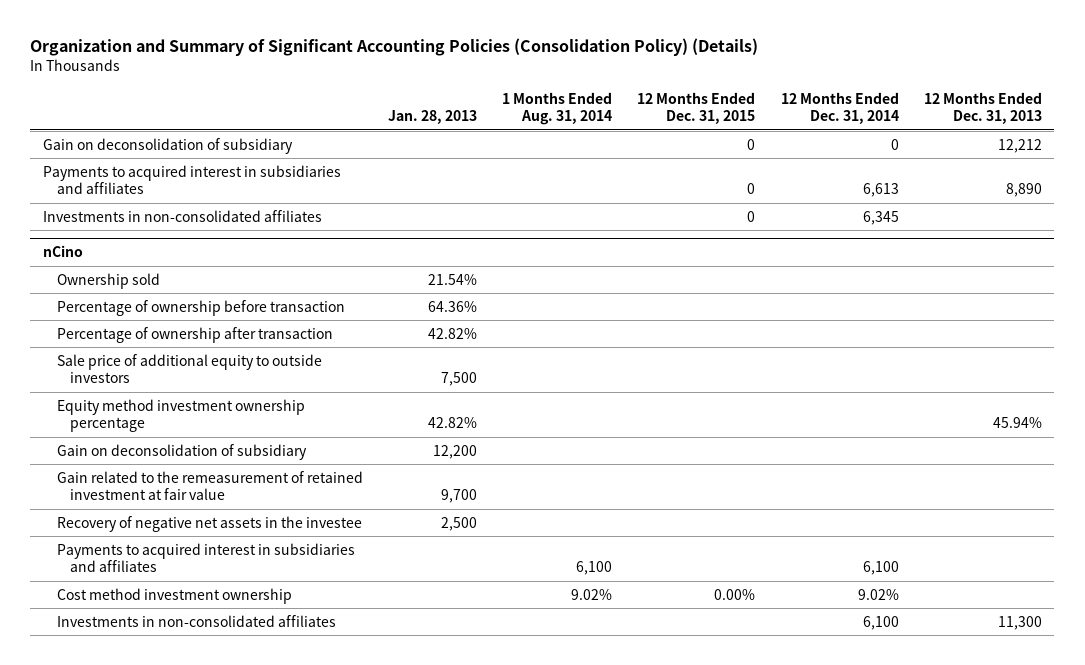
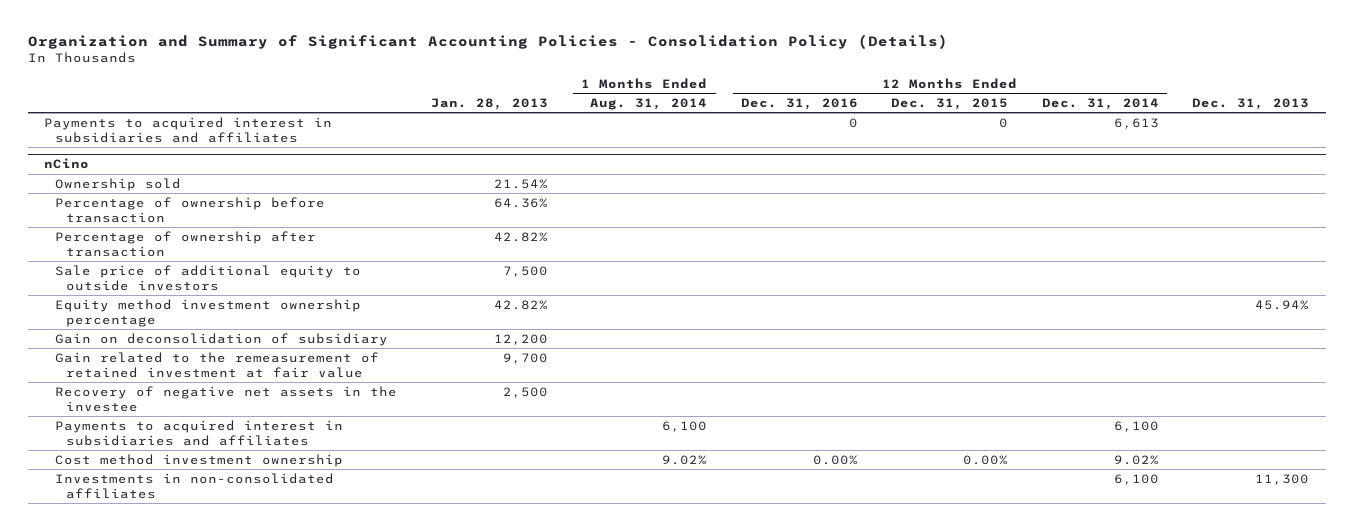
[30,38,759,57] Organization and Summary of Significant Accounting Policies (Consolidation Policy) (Details) -> [27,34,948,50] Organization and Summary of Significant Accounting Policies - Consolidation Policy (Details)
[923,92,1042,125] 12 Months Ended Dec. 31, 2013 -> none
none -> [740,97,858,110] Dec. 31, 2016
none -> [1192,97,1310,110] Dec. 31, 2013
[43,137,294,154] Gain on deconsolidation of subsidiary -> none
[43,209,323,222] Investments in non-consolidated affiliates -> none

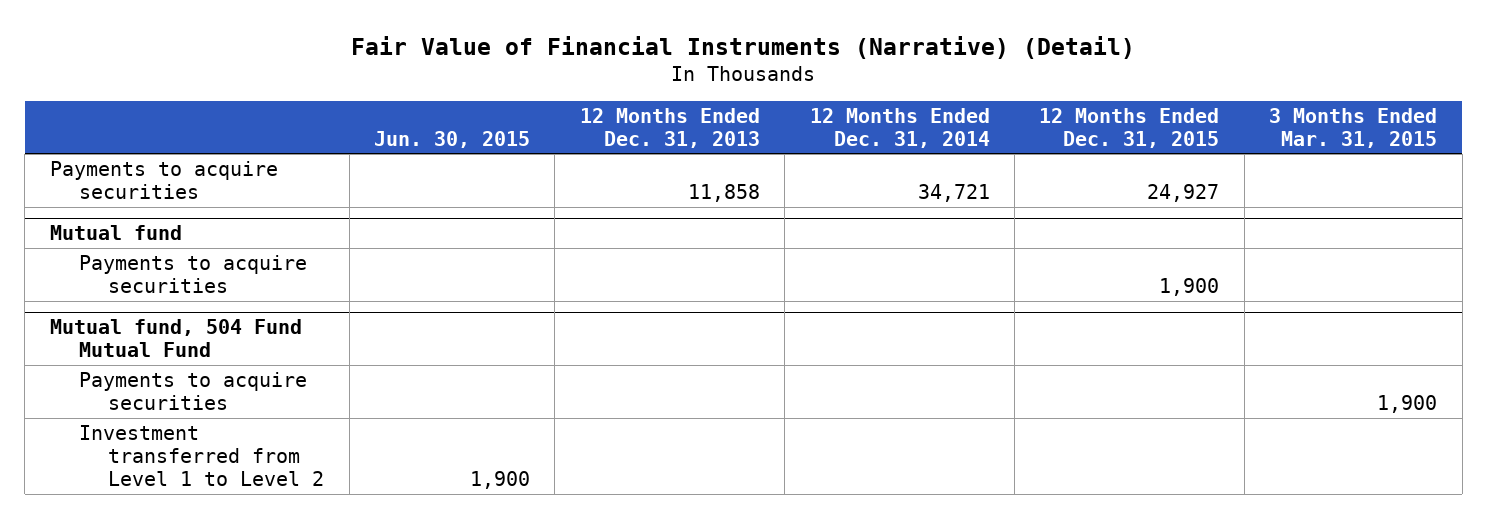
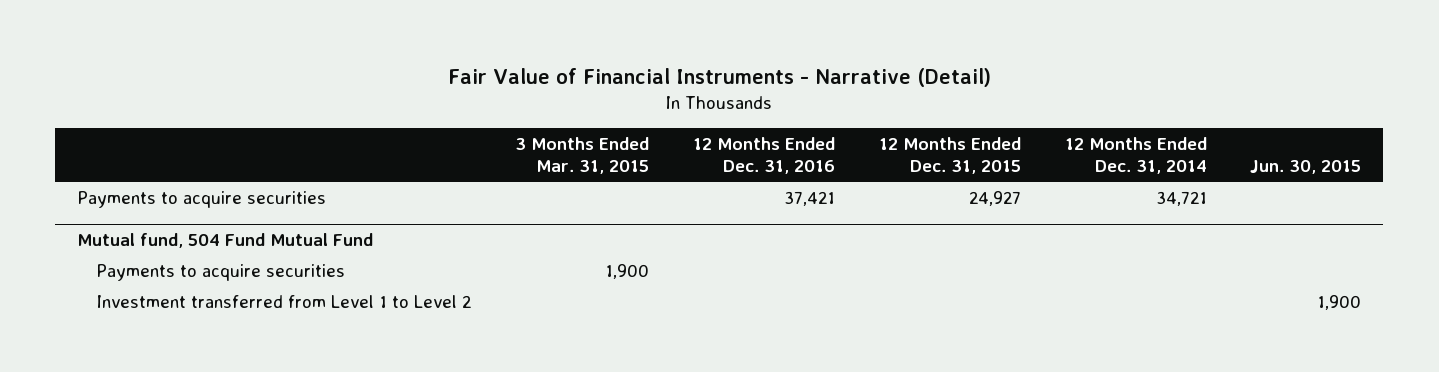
[351,36,1136,60] Fair Value of Financial Instruments (Narrative) (Detail) -> [448,68,992,88] Fair Value of Financial Instruments - Narrative (Detail)
[579,107,760,148] 12 Months Ended Dec. 31, 2013 -> none
none -> [692,136,835,175] 12 Months Ended Dec. 31, 2016
[49,225,182,241] Mutual fund -> none
[78,255,307,293] Payments to acquire securities -> none

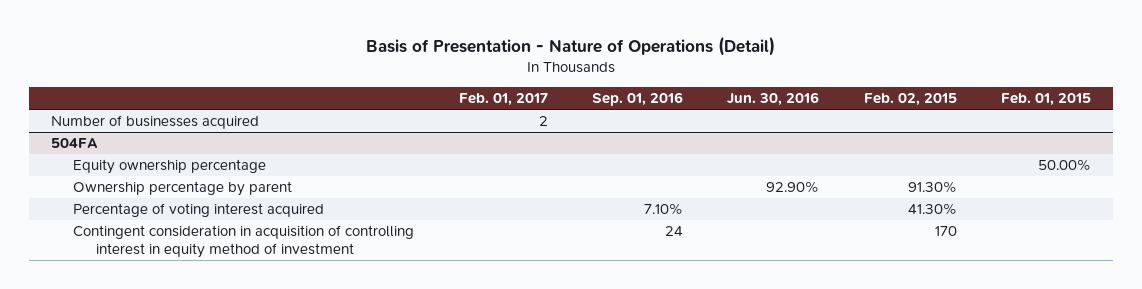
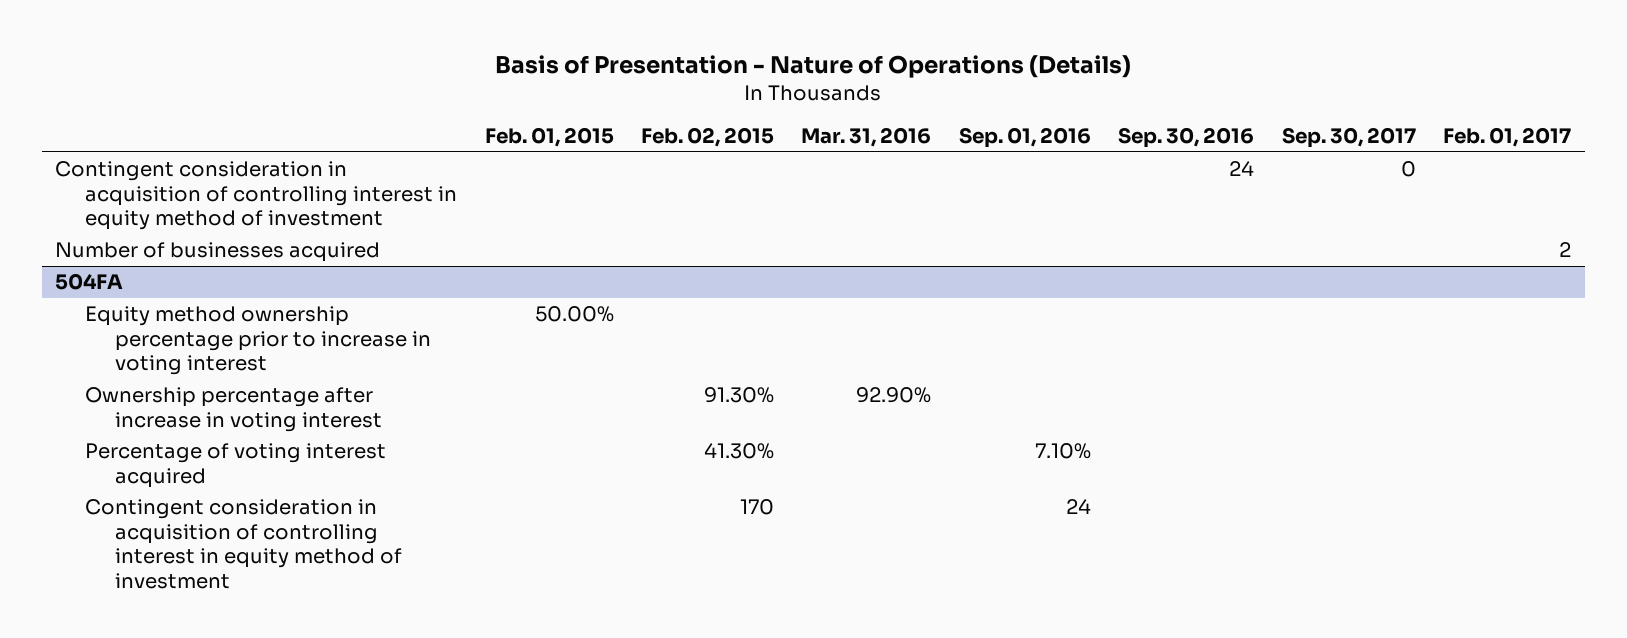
[366,36,776,57] Basis of Presentation - Nature of Operations (Detail) -> [495,54,1132,78] Basis of Presentation - Nature of Operations (Details)
[727,92,820,107] Jun. 30, 2016 -> none
none -> [801,127,932,148] Mar. 31, 2016
none -> [1118,127,1255,149] Sep. 30, 2016
none -> [1281,127,1416,149] Sep. 30, 2017
none -> [55,161,458,231] Contingent consideration in acquisition of controlling interest in equity method of investment
[73,159,267,175] Equity ownership percentage -> [85,306,431,376] Equity method ownership percentage prior to increase in voting interest
[73,181,293,197] Ownership percentage by parent -> [85,387,382,432] Ownership percentage after increase in voting interest

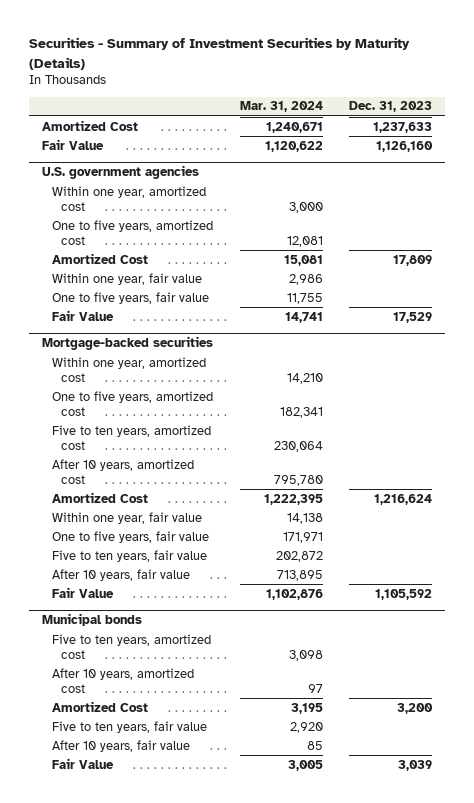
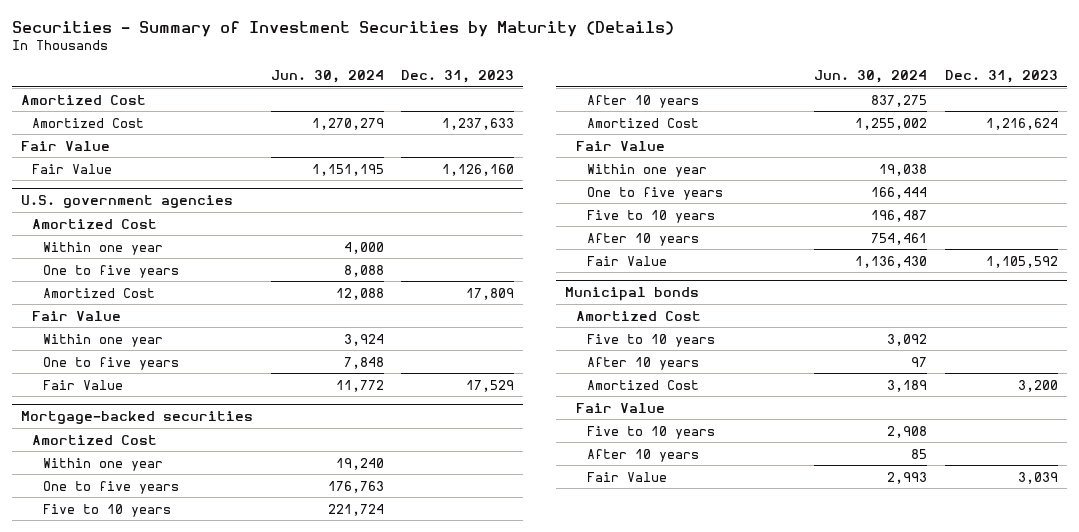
[239,101,323,113] Mar. 31, 2024 -> none
none -> [270,70,384,84] Jun. 30, 2024
none -> [21,94,147,105] Amortized Cost
none -> [21,140,111,151] Fair Value
none -> [32,218,158,229] Amortized Cost
[51,185,206,211] Within one year, amortized cost -> [43,241,164,255] Within one year
[51,219,213,245] One to five years, amortized cost -> [43,264,180,278] One to five years
none -> [32,310,122,321] Fair Value
[51,272,202,285] Within one year, fair value -> [43,333,164,347] Within one year
[51,291,209,304] One to five years, fair value -> [43,356,180,370] One to five years
none -> [32,434,158,445] Amortized Cost
[51,356,206,382] Within one year, amortized cost -> [43,457,164,471] Within one year
[51,390,213,416] One to five years, amortized cost -> [43,480,180,494] One to five years
[51,424,211,450] Five to ten years, amortized cost -> [43,503,172,517] Five to 10 years
[51,458,194,484] After 10 years, amortized cost -> [587,94,700,108] After 10 years
none -> [575,140,665,151] Fair Value
[51,511,202,524] Within one year, fair value -> [587,163,708,177] Within one year
[51,530,209,543] One to five years, fair value -> [587,186,724,200] One to five years
[51,549,207,562] Five to ten years, fair value -> [587,209,716,223] Five to 10 years
[51,568,190,581] After 10 years, fair value -> [587,232,700,246] After 10 years
none -> [575,310,701,321] Amortized Cost
[51,633,211,659] Five to ten years, amortized cost -> [587,333,716,347] Five to 10 years
[51,667,194,693] After 10 years, amortized cost -> [587,356,700,370] After 10 years
none -> [575,402,665,413] Fair Value
[51,720,207,733] Five to ten years, fair value -> [587,425,716,439] Five to 10 years
[51,739,190,752] After 10 years, fair value -> [587,448,700,462] After 10 years

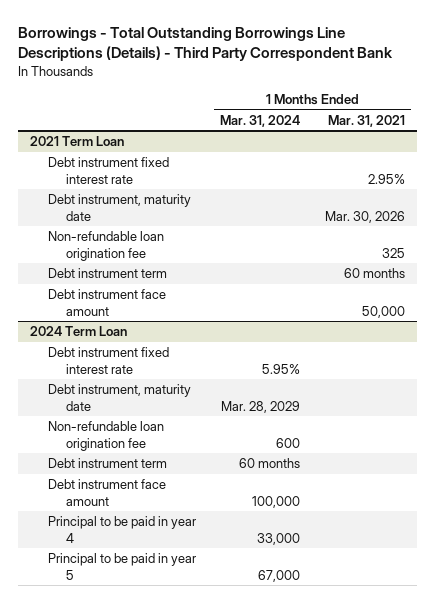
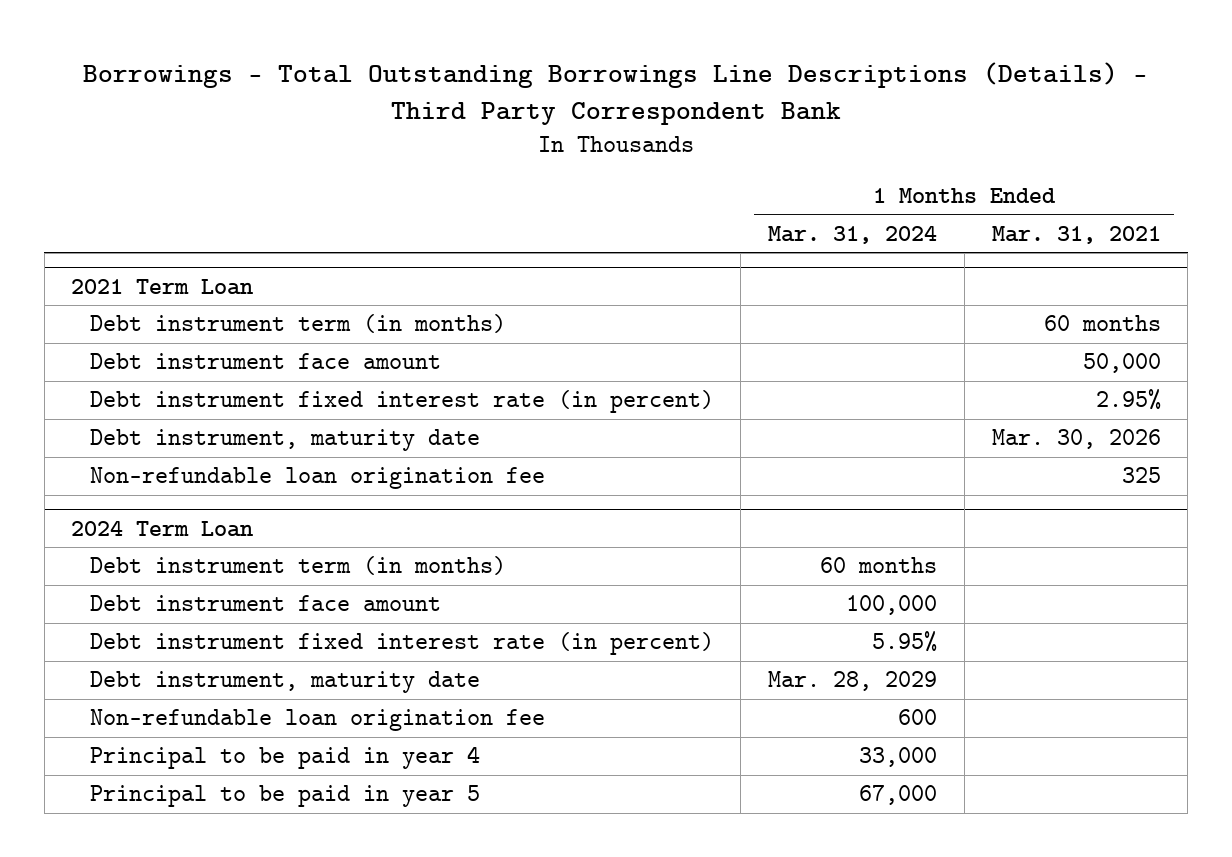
none -> [89,314,506,334] Debt instrument term (in months)
[48,289,167,316] Debt instrument face amount -> [89,353,441,370] Debt instrument face amount
[48,157,170,184] Debt instrument fixed interest rate -> [89,390,714,414] Debt instrument fixed interest rate (in percent)
[48,268,168,279] Debt instrument term -> none
none -> [89,556,506,576] Debt instrument term (in months)
[48,479,167,506] Debt instrument face amount -> [89,595,441,612] Debt instrument face amount
[48,347,170,374] Debt instrument fixed interest rate -> [89,632,714,656] Debt instrument fixed interest rate (in percent)
[48,458,168,469] Debt instrument term -> none

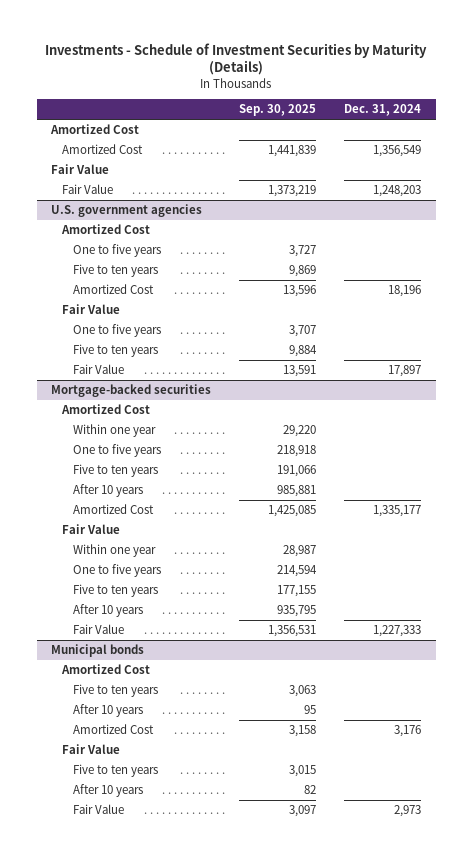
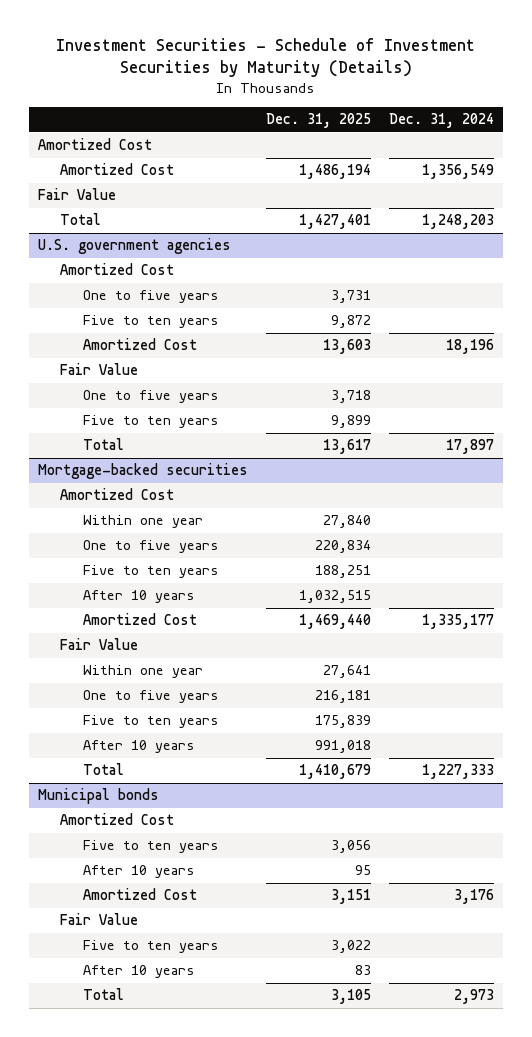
[45,42,428,76] Investments - Schedule of Investment Securities by Maturity (Details) -> [55,38,475,78] Investment Securities - Schedule of Investment Securities by Maturity (Details)
[239,104,317,117] Sep. 30, 2025 -> none
none -> [265,113,371,129] Dec. 31, 2025
[61,184,113,195] Fair Value -> [60,213,102,226] Total
[72,364,124,375] Fair Value -> [82,438,124,451] Total
[72,624,124,635] Fair Value -> [82,763,124,776] Total
[72,804,124,815] Fair Value -> [82,988,124,1001] Total

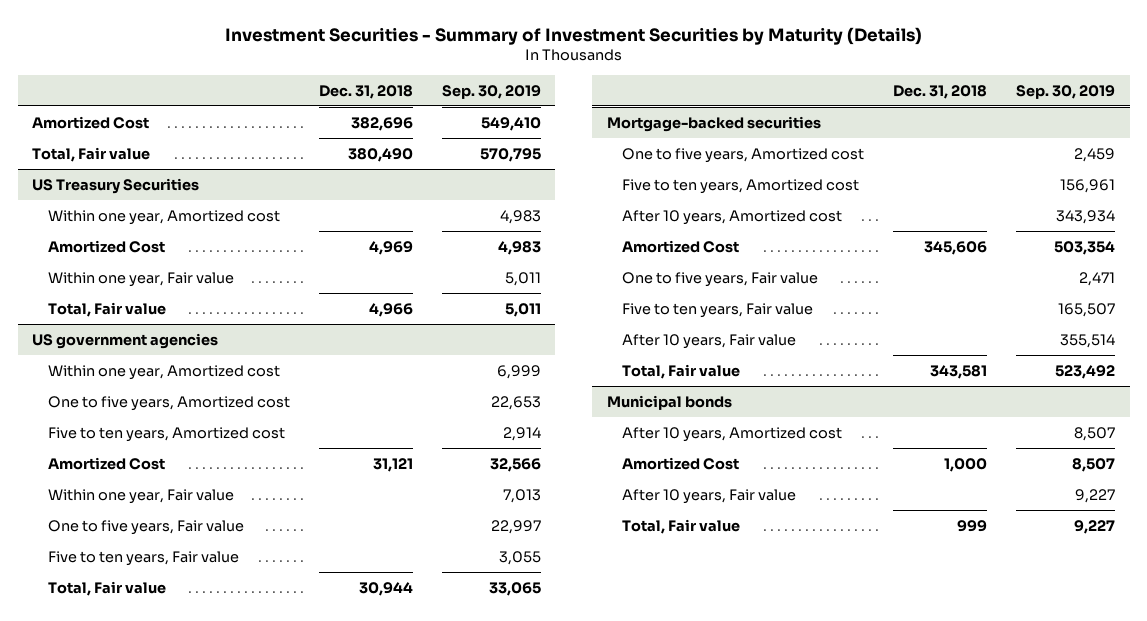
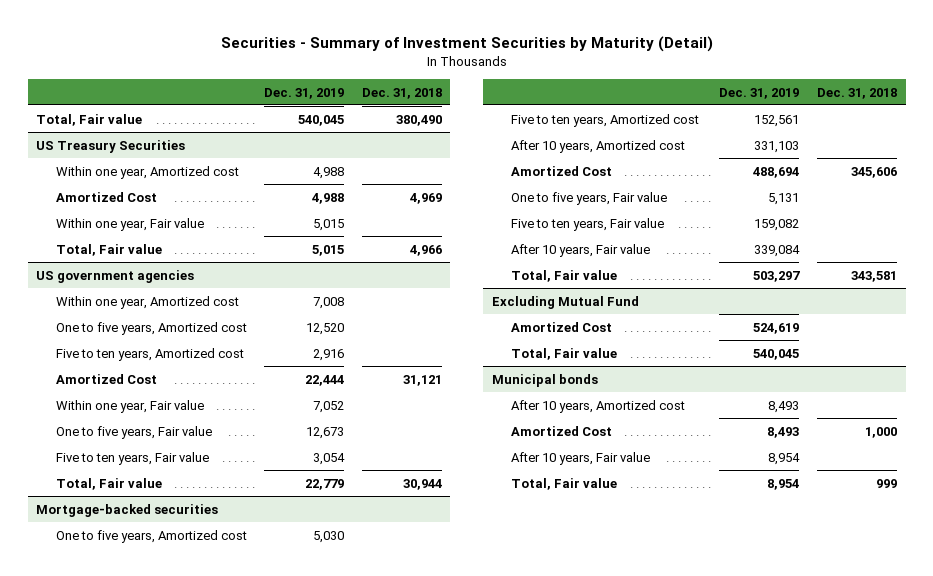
[224,26,922,45] Investment Securities - Summary of Investment Securities by Maturity (Details) -> [220,36,713,53] Securities - Summary of Investment Securities by Maturity (Detail)
[441,84,541,99] Sep. 30, 2019 -> none
none -> [264,87,345,99] Dec. 31, 2019
[32,115,150,129] Amortized Cost -> none
none -> [491,295,639,309] Excluding Mutual Fund
none -> [510,321,612,332] Amortized Cost
none -> [510,347,617,360] Total, Fair value

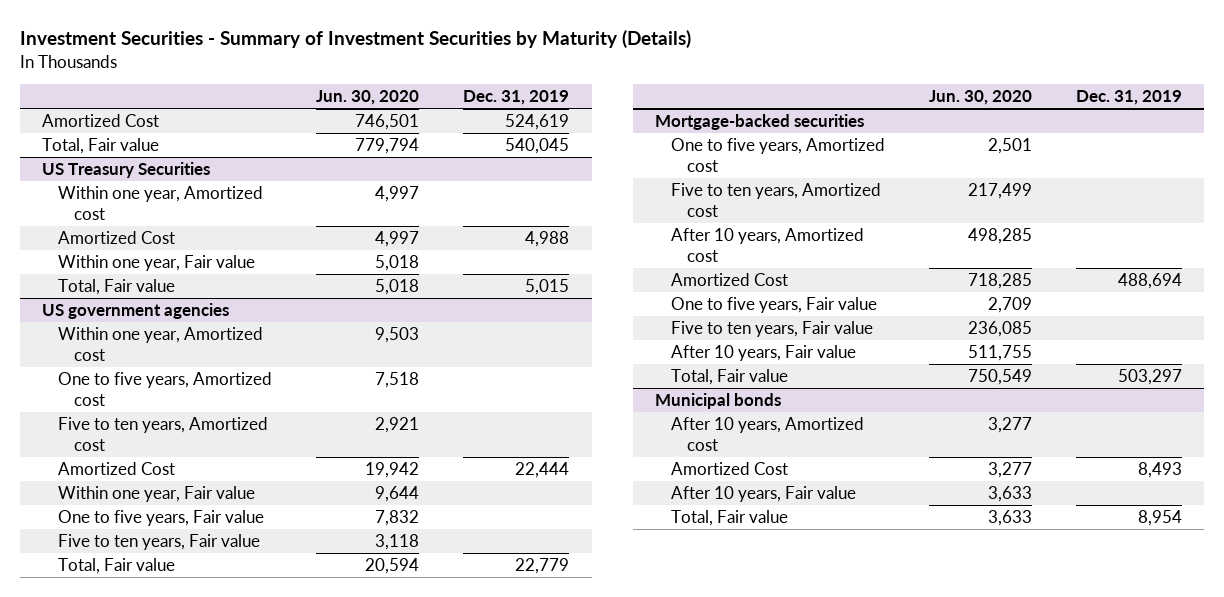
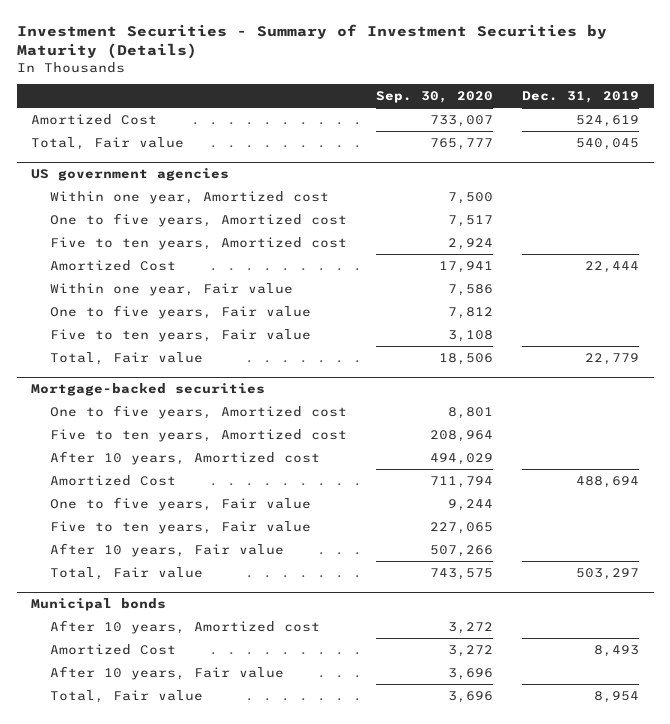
[316,90,420,106] Jun. 30, 2020 -> none
none -> [376,91,494,104] Sep. 30, 2020
[41,162,210,179] US Treasury Securities -> none
[58,186,264,220] Within one year, Amortized cost -> none
[58,231,176,245] Amortized Cost -> none
[58,255,256,272] Within one year, Fair value -> none
[58,279,176,296] Total, Fair value -> none

